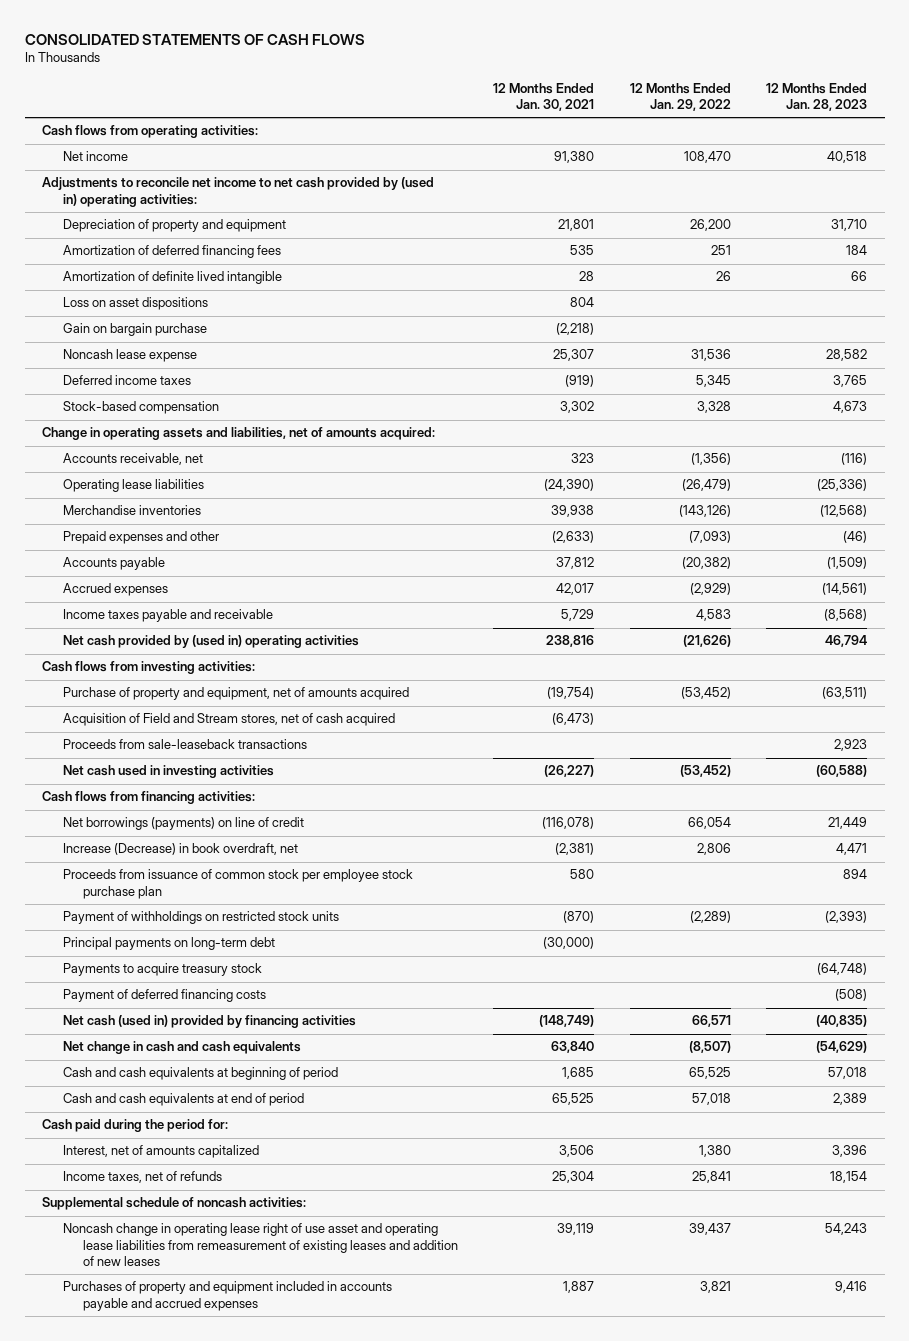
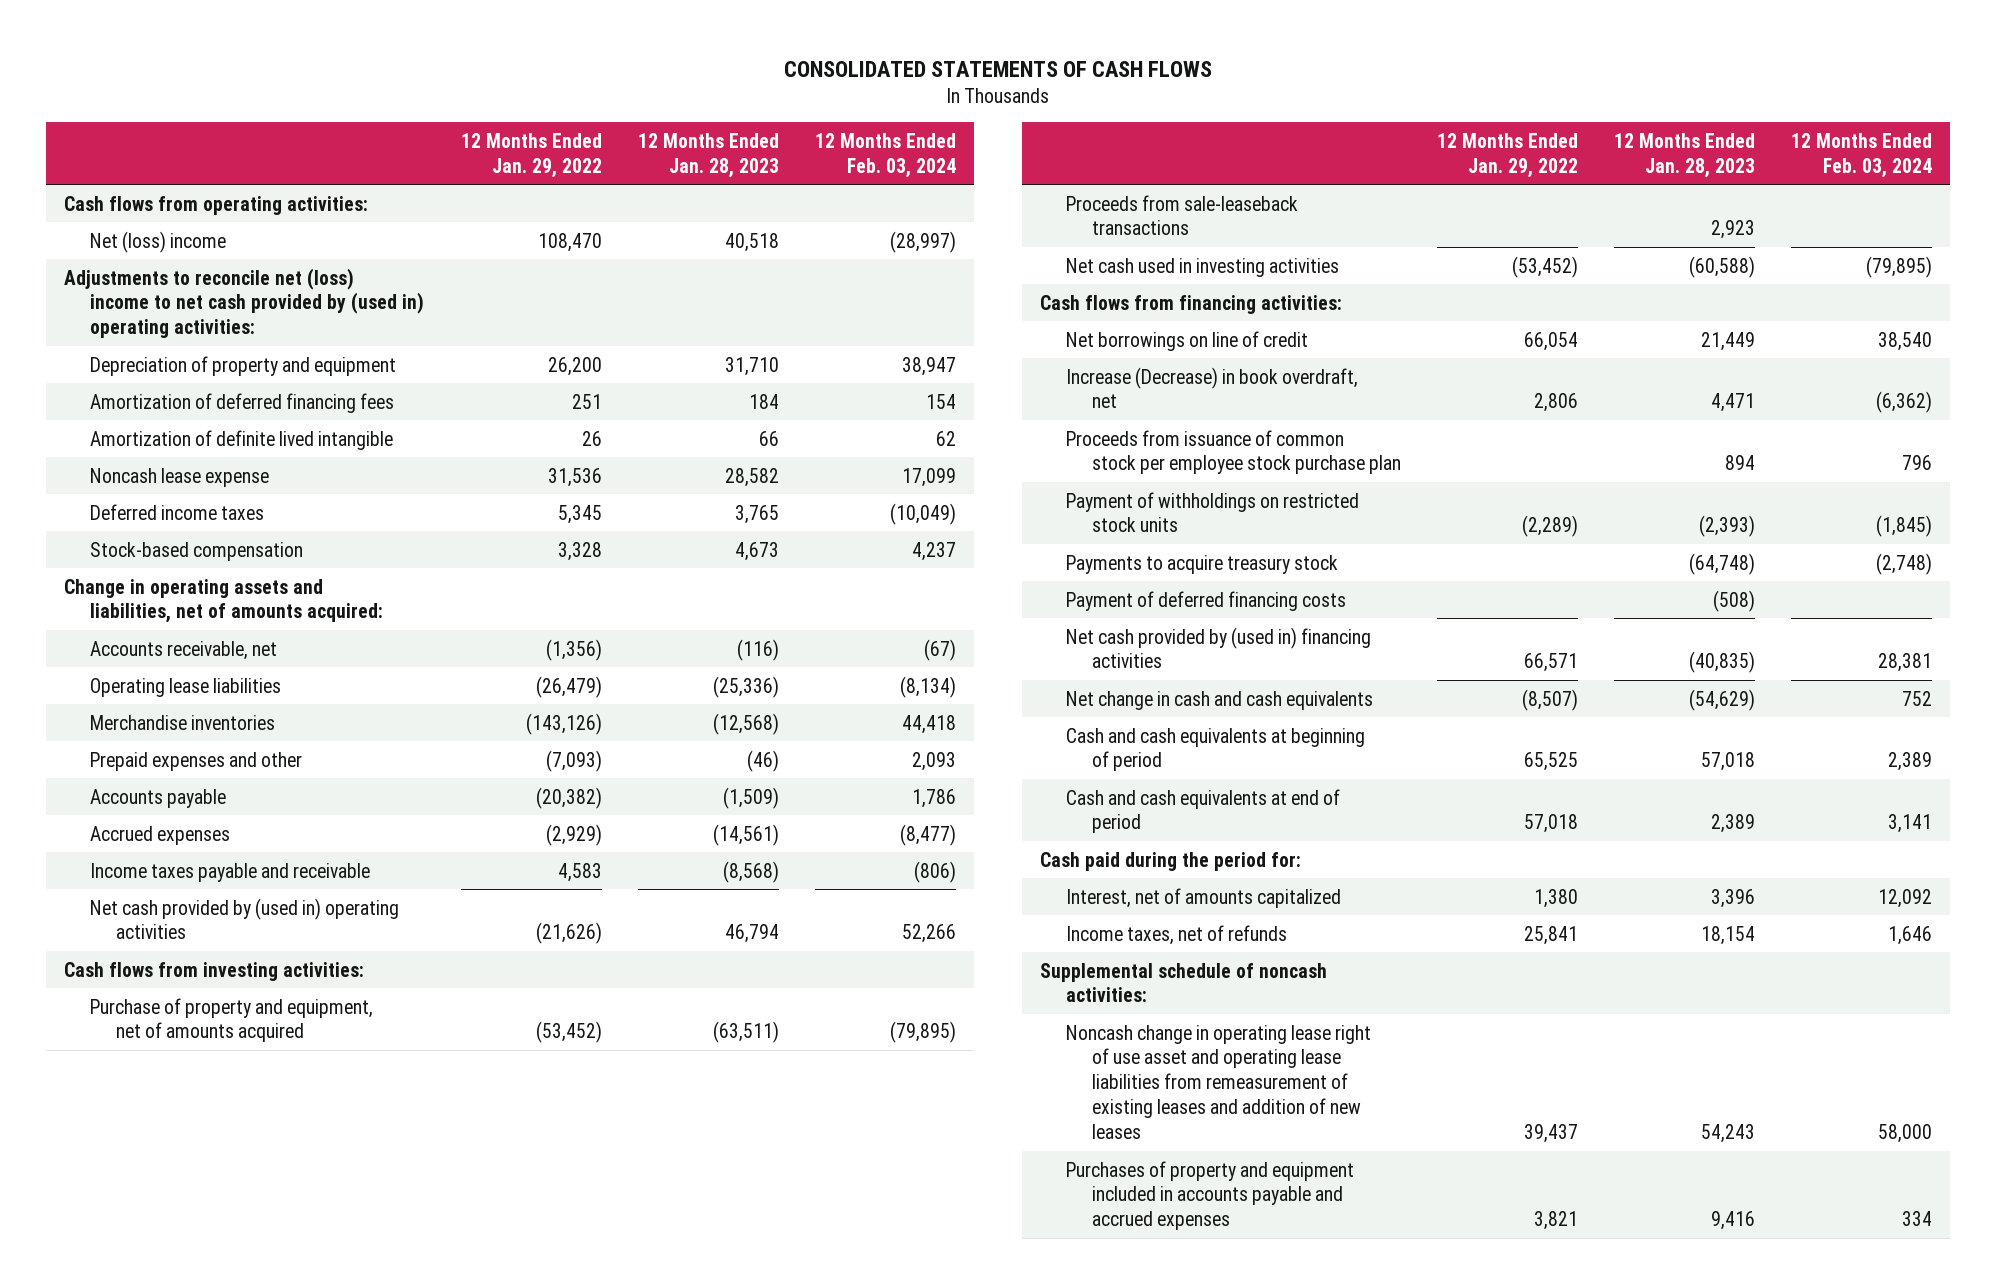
[493,82,595,112] 12 Months Ended Jan. 30, 2021 -> none
none -> [814,132,956,178] 12 Months Ended Feb. 03, 2024
[62,151,128,162] Net income -> [90,230,227,253] Net (loss) income
[42,177,435,207] Adjustments to reconcile net income to net cash provided by (used in) operating activities: -> [64,267,425,339] Adjustments to reconcile net (loss) income to net cash provided by (used in) operating activities:
[62,297,208,311] Loss on asset dispositions -> none
[62,323,207,337] Gain on bargain purchase -> none
[62,713,395,727] Acquisition of Field and Stream stores, net of cash acquired -> none
[62,817,304,831] Net borrowings (payments) on line of credit -> [1066,330,1309,351] Net borrowings on line of credit
[62,937,275,951] Principal payments on long-term debt -> none
[62,1015,356,1029] Net cash (used in) provided by financing activities -> [1066,626,1372,669] Net cash provided by (used in) financing activities

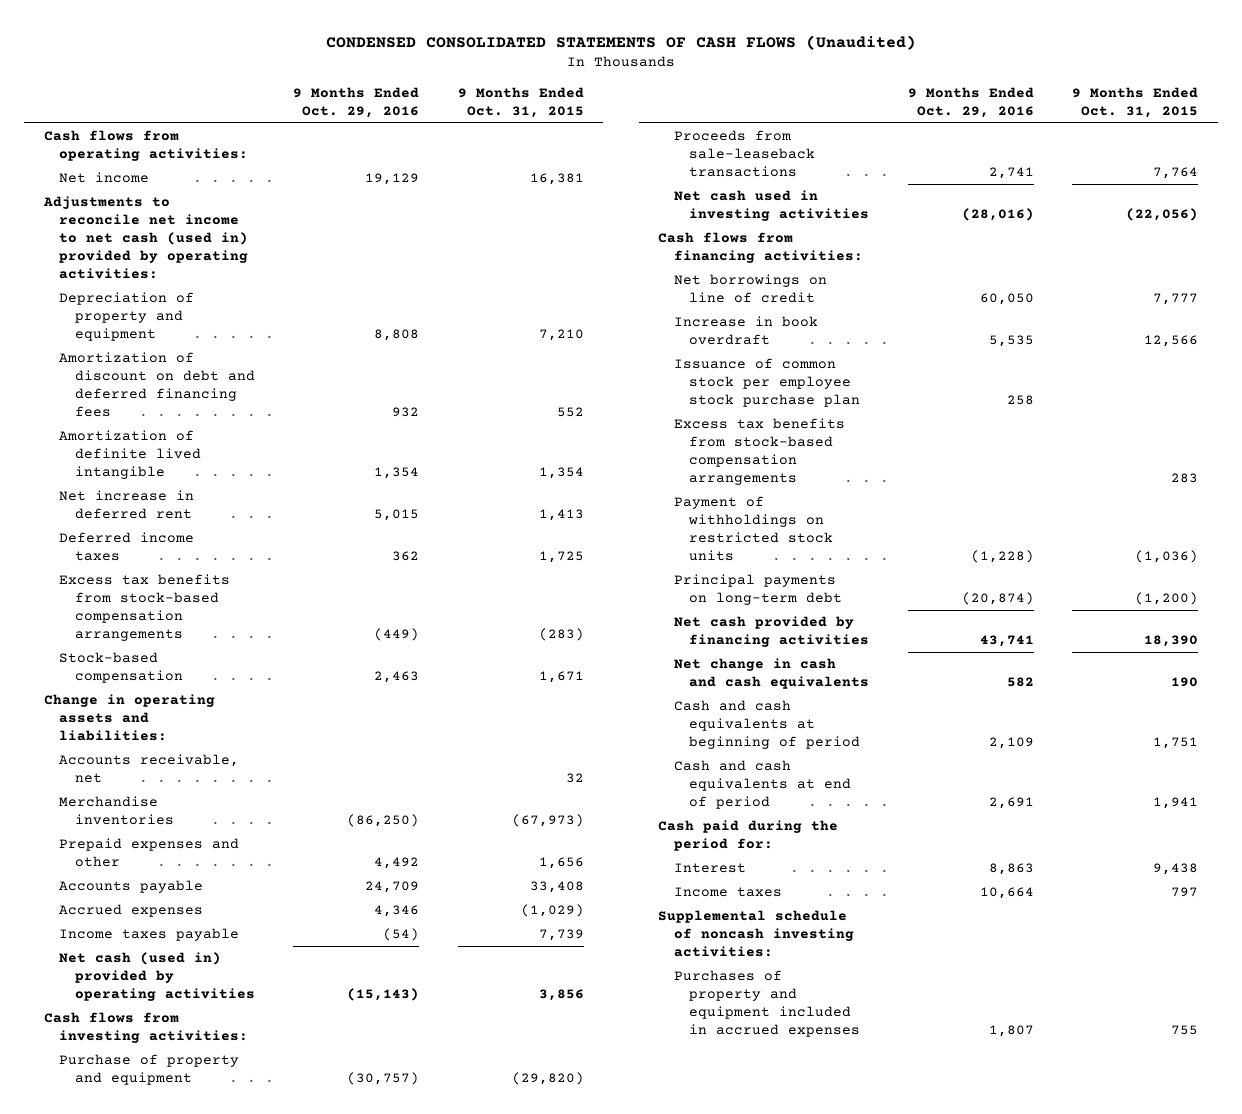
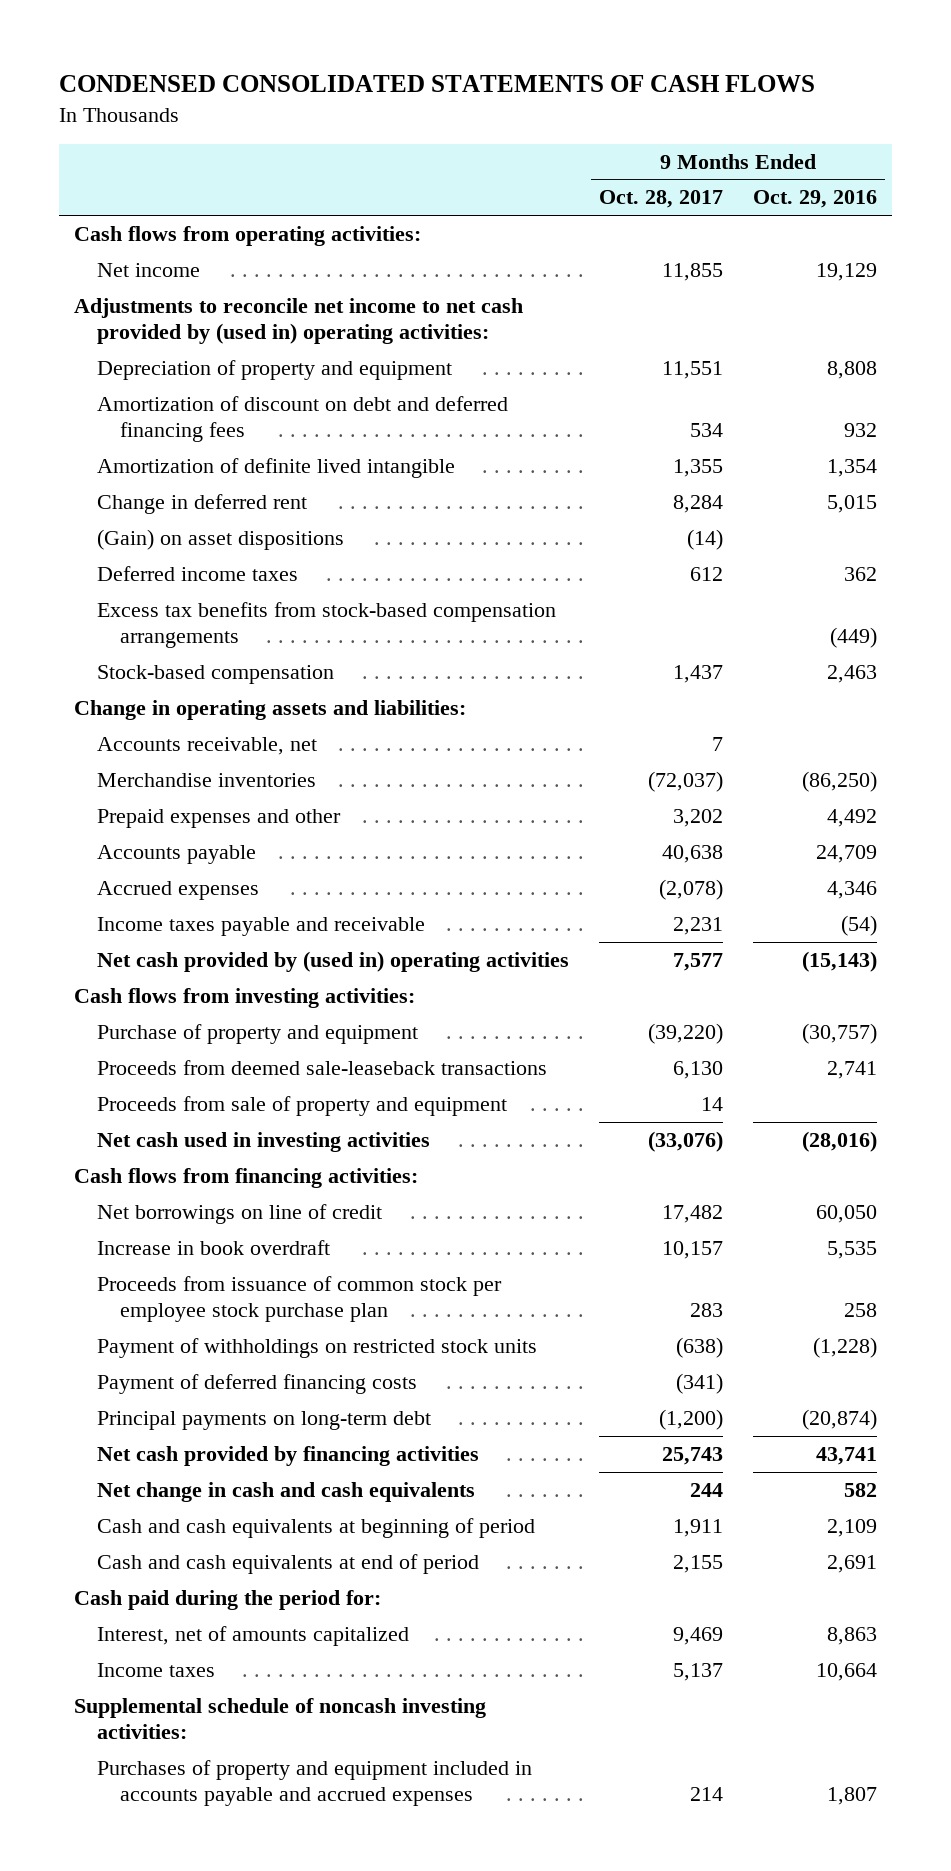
[325,34,916,50] CONDENSED CONSOLIDATED STATEMENTS OF CASH FLOWS (Unaudited) -> [58,75,815,93] CONDENSED CONSOLIDATED STATEMENTS OF CASH FLOWS
[457,86,584,118] 9 Months Ended Oct. 31, 2015 -> none
none -> [599,190,724,209] Oct. 28, 2017
[42,196,249,279] Adjustments to reconcile net income to net cash (used in) provided by operating activities: -> [73,297,523,345] Adjustments to reconcile net income to net cash provided by (used in) operating activities:
[59,490,195,520] Net increase in deferred rent -> [96,493,307,514] Change in deferred rent
none -> [96,528,344,550] (Gain) on asset dispositions
[59,928,240,942] Income taxes payable -> [96,916,425,936] Income taxes payable and receivable
[59,952,255,1002] Net cash (used in) provided by operating activities -> [96,950,569,972] Net cash provided by (used in) operating activities
[673,130,816,178] Proceeds from sale-leaseback transactions -> [96,1059,547,1075] Proceeds from deemed sale-leaseback transactions
none -> [96,1095,507,1116] Proceeds from sale of property and equipment
[673,418,845,486] Excess tax benefits from stock-based compensation arrangements -> none
[673,358,861,408] Issuance of common stock per employee stock purchase plan -> [96,1275,502,1323] Proceeds from issuance of common stock per employee stock purchase plan
none -> [96,1373,417,1394] Payment of deferred financing costs
[673,863,746,874] Interest -> [96,1625,409,1646] Interest, net of amounts capitalized
[673,970,861,1038] Purchases of property and equipment included in accrued expenses -> [96,1759,532,1807] Purchases of property and equipment included in accounts payable and accrued expenses

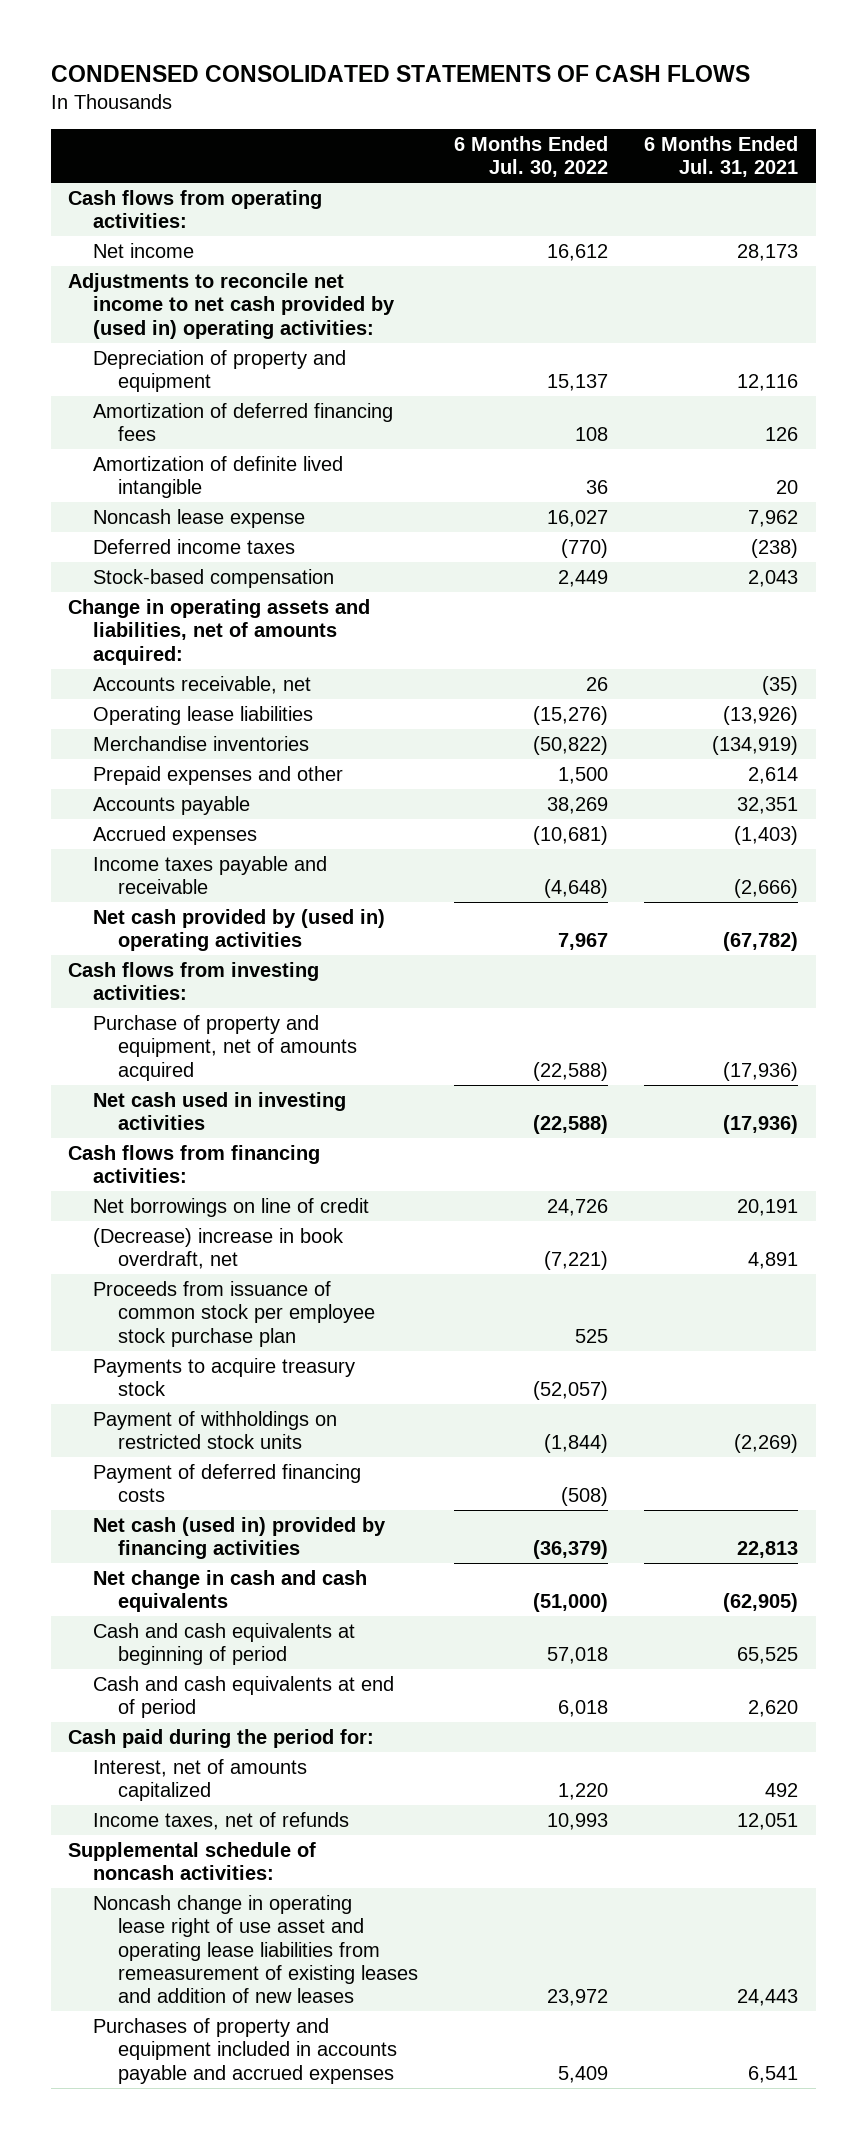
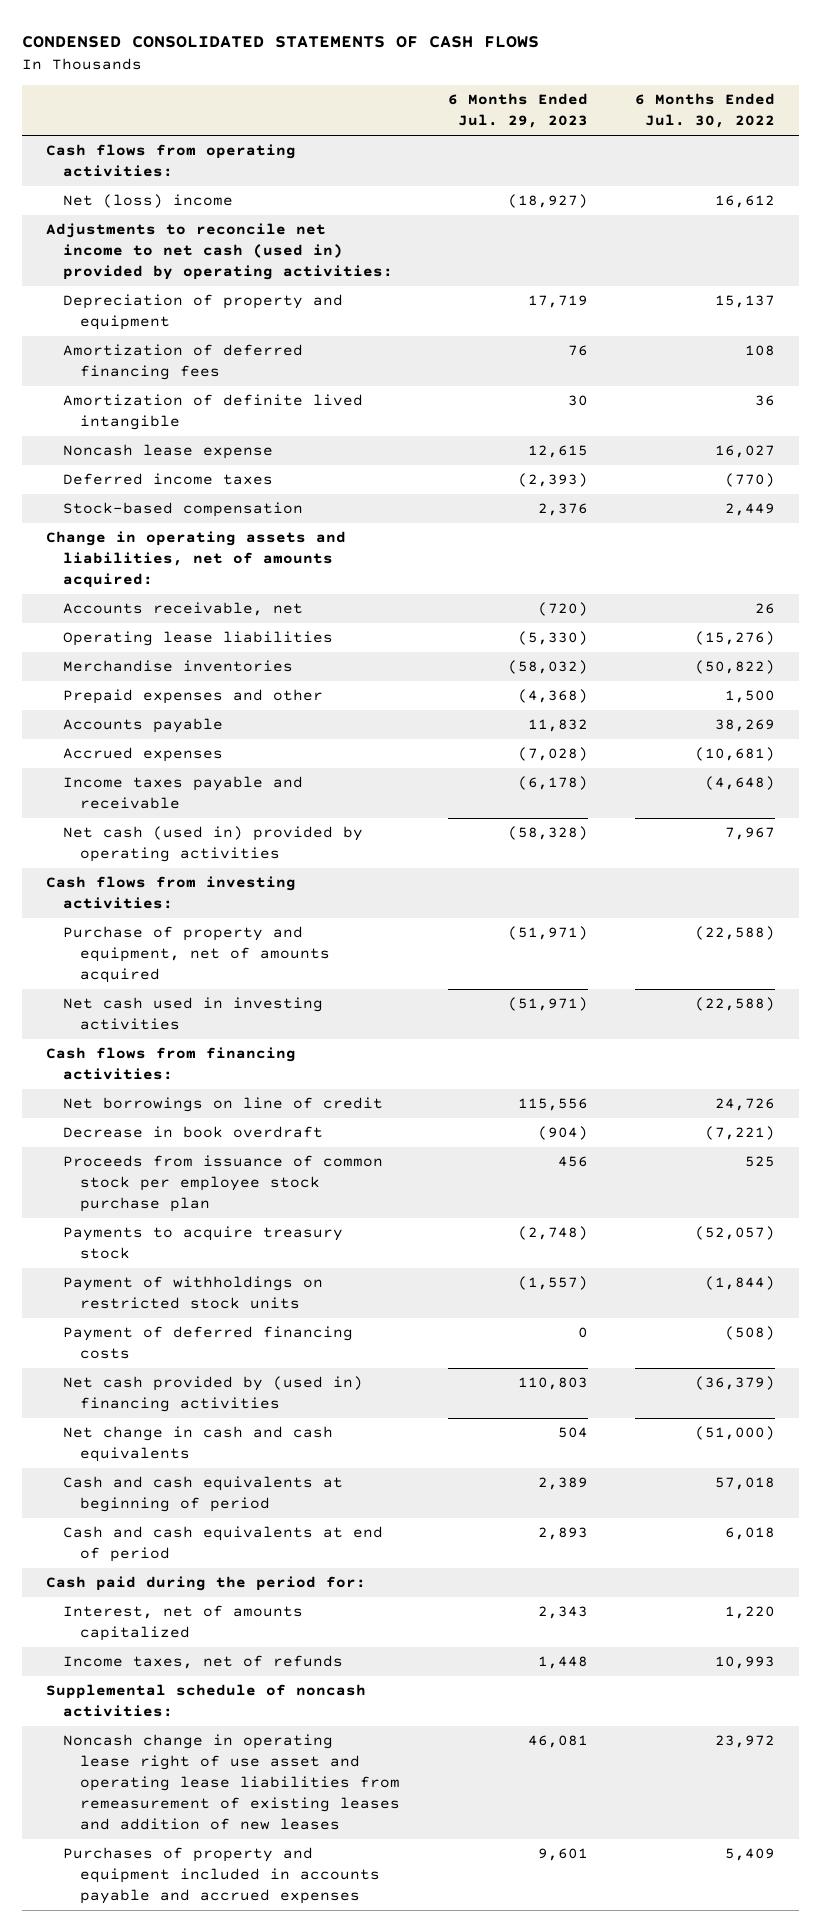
[643,135,798,178] 6 Months Ended Jul. 31, 2021 -> none
none -> [447,93,588,129] 6 Months Ended Jul. 29, 2023
[93,242,195,258] Net income -> [62,194,233,209] Net (loss) income
[68,272,396,339] Adjustments to reconcile net income to net cash provided by (used in) operating activities: -> [45,223,393,281] Adjustments to reconcile net income to net cash (used in) provided by operating activities:
[93,908,386,952] Net cash provided by (used in) operating activities -> [62,826,363,863] Net cash (used in) provided by operating activities
[93,1227,345,1270] (Decrease) increase in book overdraft, net -> [62,1126,323,1139] Decrease in book overdraft
[93,1516,387,1560] Net cash (used in) provided by financing activities -> [62,1376,363,1413] Net cash provided by (used in) financing activities

